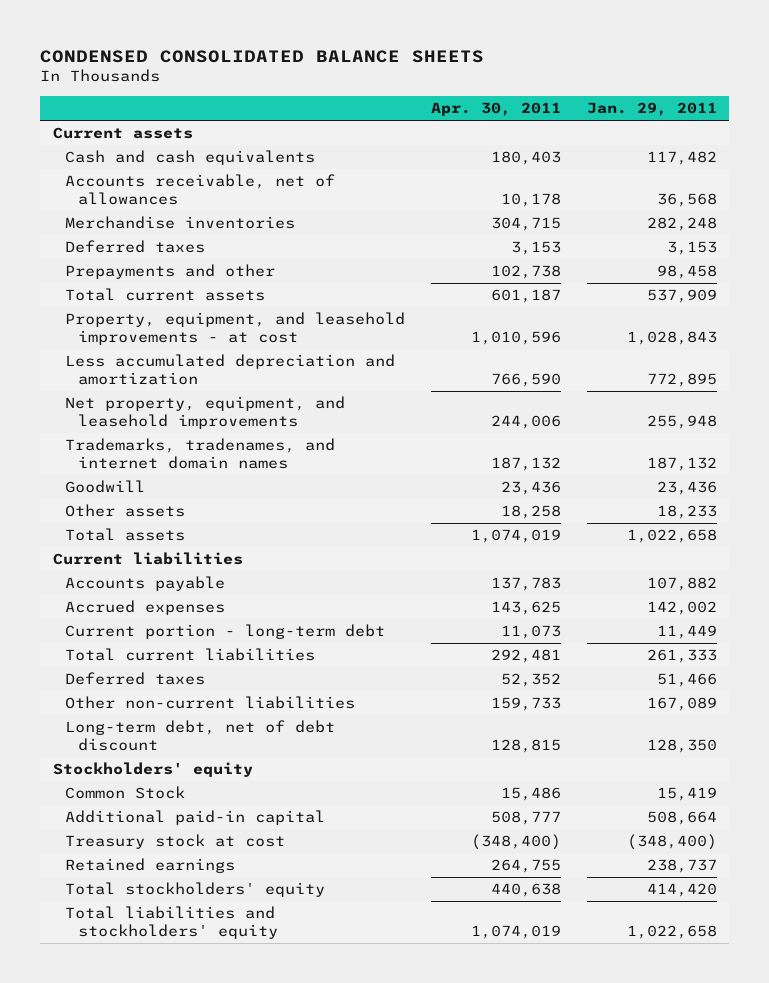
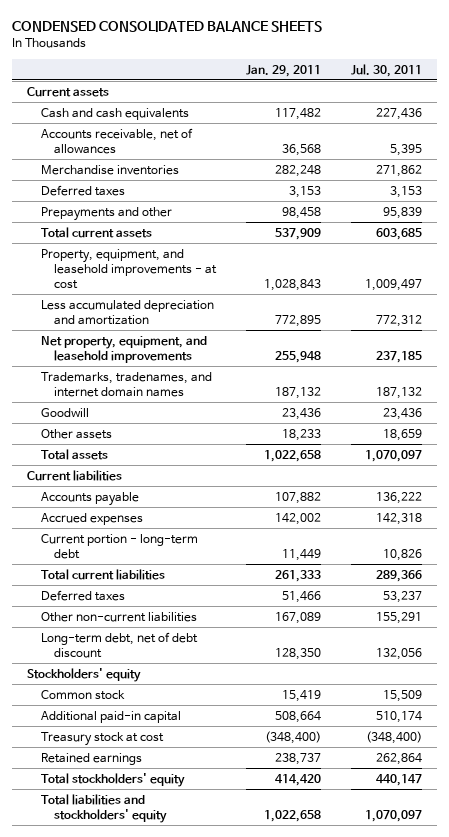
[430,101,561,116] Apr. 30, 2011 -> none
none -> [351,63,423,77] Jul. 30, 2011
[65,786,186,800] Common Stock -> [40,689,125,700] Common stock

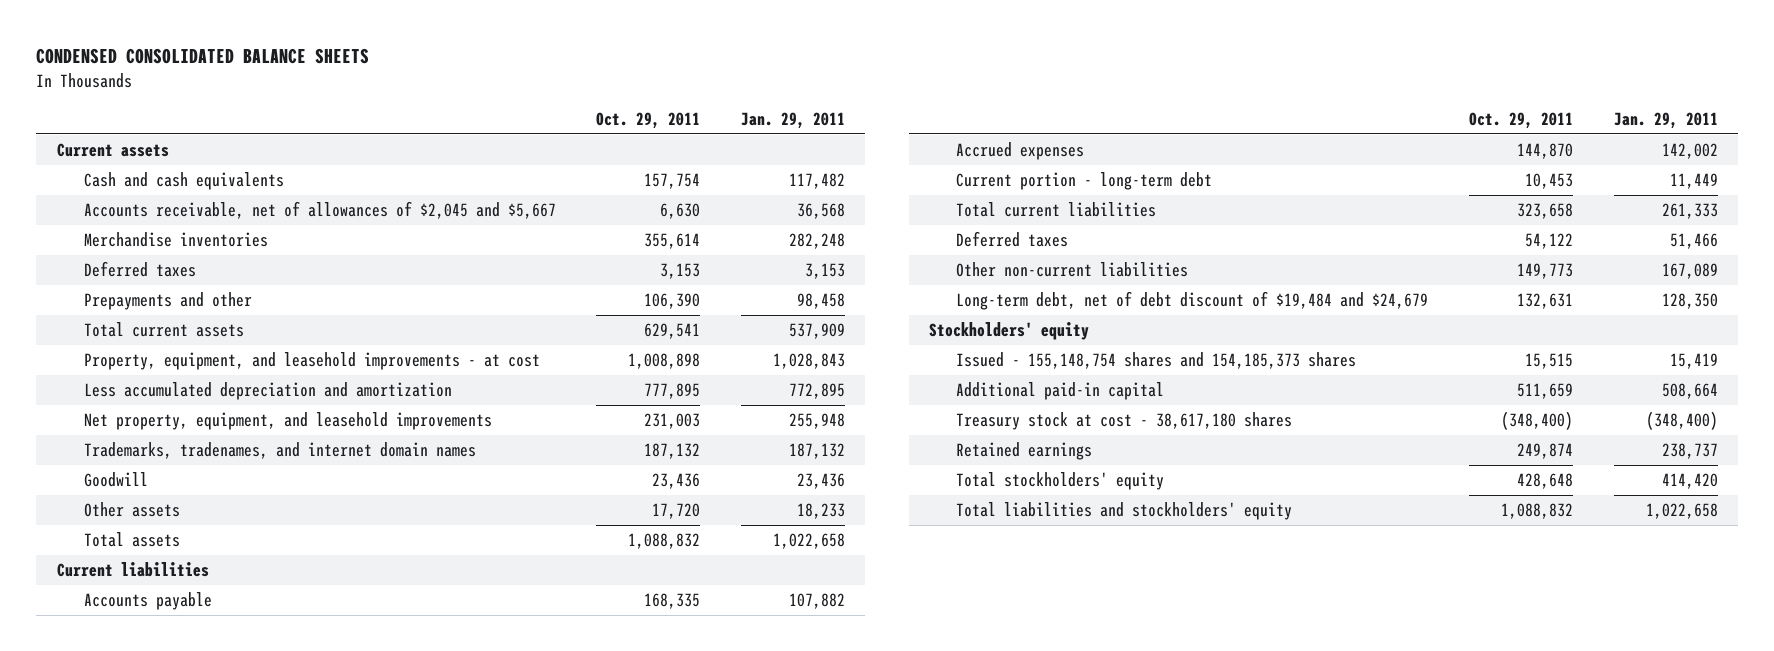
[351,63,423,77] Jul. 30, 2011 -> none
none -> [596,112,701,130] Oct. 29, 2011
[40,127,193,154] Accounts receivable, net of allowances -> [83,200,556,219] Accounts receivable, net of allowances of $2,045 and $5,667
[40,631,198,658] Long-term debt, net of debt discount -> [956,290,1429,310] Long-term debt, net of debt discount of $19,484 and $24,679
[40,689,125,700] Common stock -> [956,351,1357,369] Issued - 155,148,754 shares and 154,185,373 shares
[40,731,164,746] Treasury stock at cost -> [956,411,1293,430] Treasury stock at cost - 38,617,180 shares

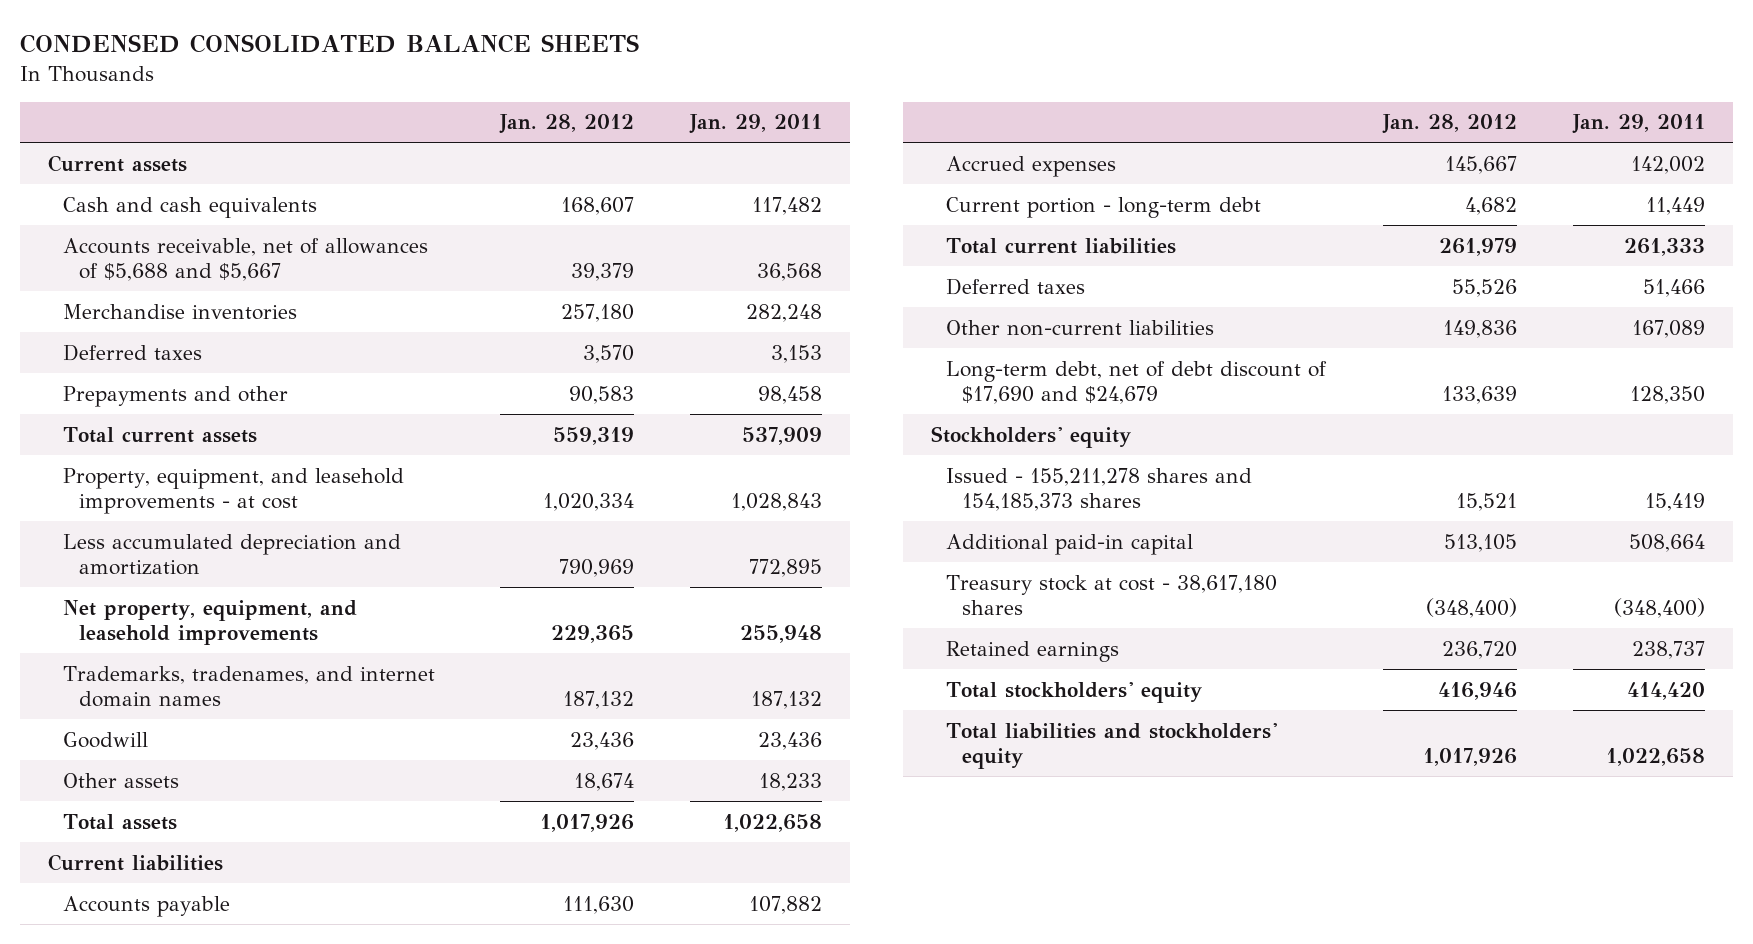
[596,112,701,130] Oct. 29, 2011 -> none
none -> [498,114,634,135] Jan. 28, 2012
[83,200,556,219] Accounts receivable, net of allowances of $2,045 and $5,667 -> [63,237,429,282] Accounts receivable, net of allowances of $5,688 and $5,667
[956,290,1429,310] Long-term debt, net of debt discount of $19,484 and $24,679 -> [946,360,1328,405] Long-term debt, net of debt discount of $17,690 and $24,679
[956,351,1357,369] Issued - 155,148,754 shares and 154,185,373 shares -> [946,467,1253,512] Issued - 155,211,278 shares and 154,185,373 shares

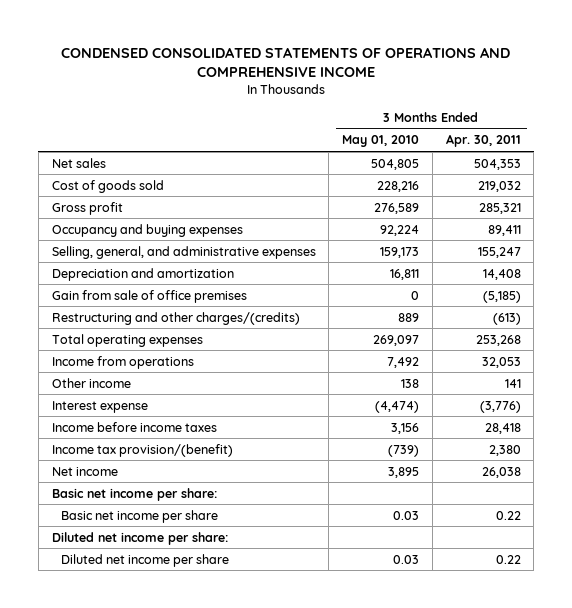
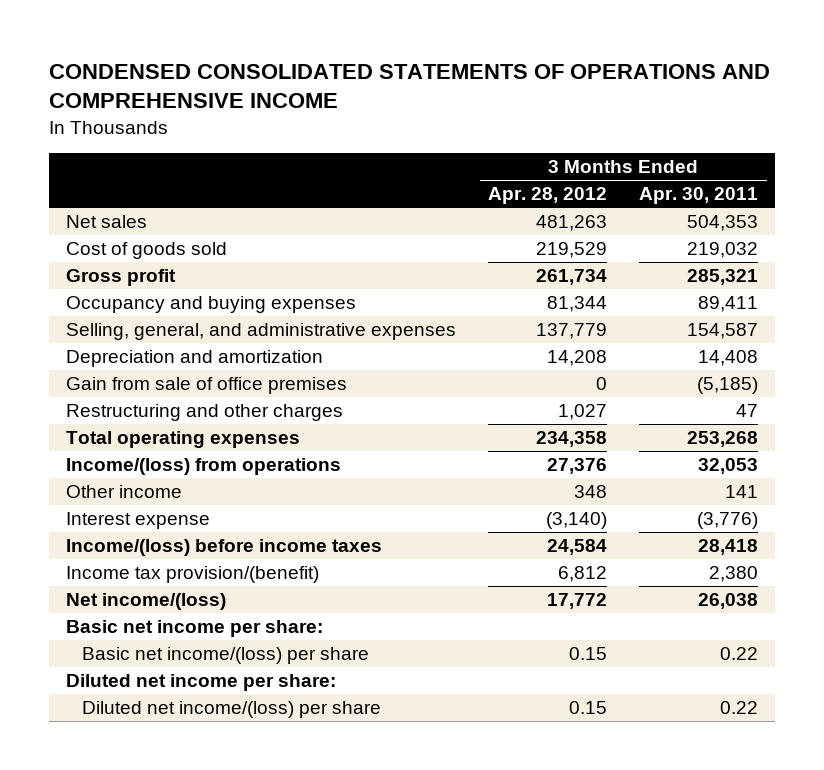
[342,135,420,148] May 01, 2010 -> none
none -> [488,187,608,205] Apr. 28, 2012
[477,246,521,258] 155,247 -> [687,323,759,340] 154,587
[51,311,300,325] Restructuring and other charges/(credits) -> [65,404,343,422] Restructuring and other charges
[492,312,521,325] (613) -> [736,404,759,418] 47
[51,355,194,369] Income from operations -> [65,458,341,476] Income/(loss) from operations
[51,421,217,432] Income before income taxes -> [65,539,382,557] Income/(loss) before income taxes
[51,466,118,476] Net income -> [65,593,226,611] Net income/(loss)
[61,509,219,523] Basic net income per share -> [82,647,370,665] Basic net income/(loss) per share
[61,553,230,567] Diluted net income per share -> [82,701,382,719] Diluted net income/(loss) per share

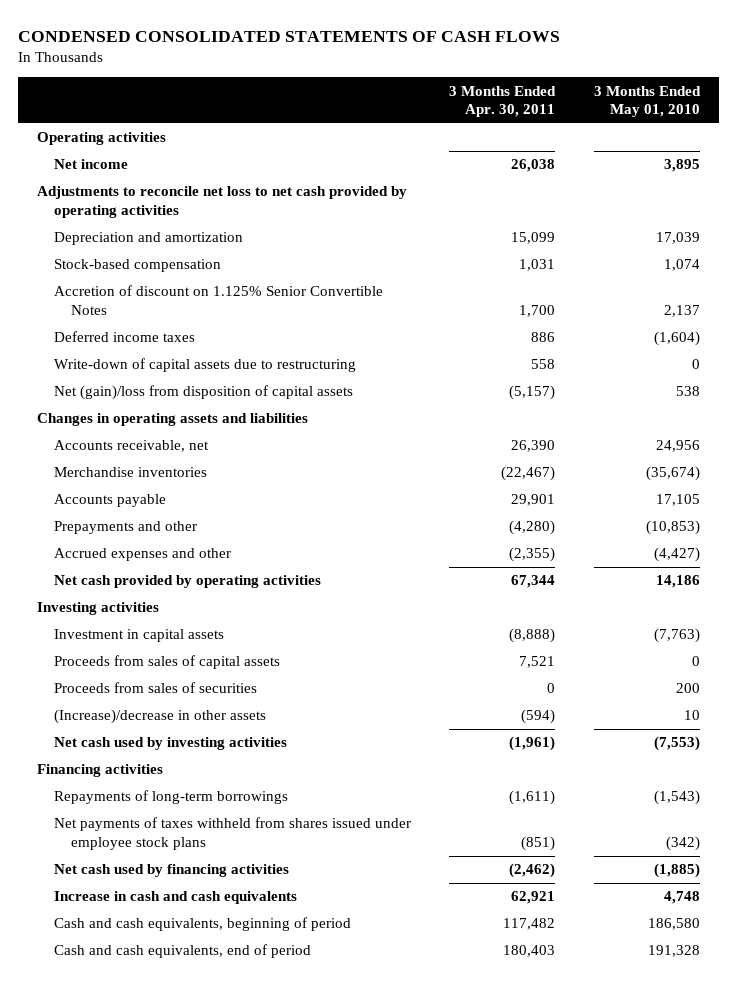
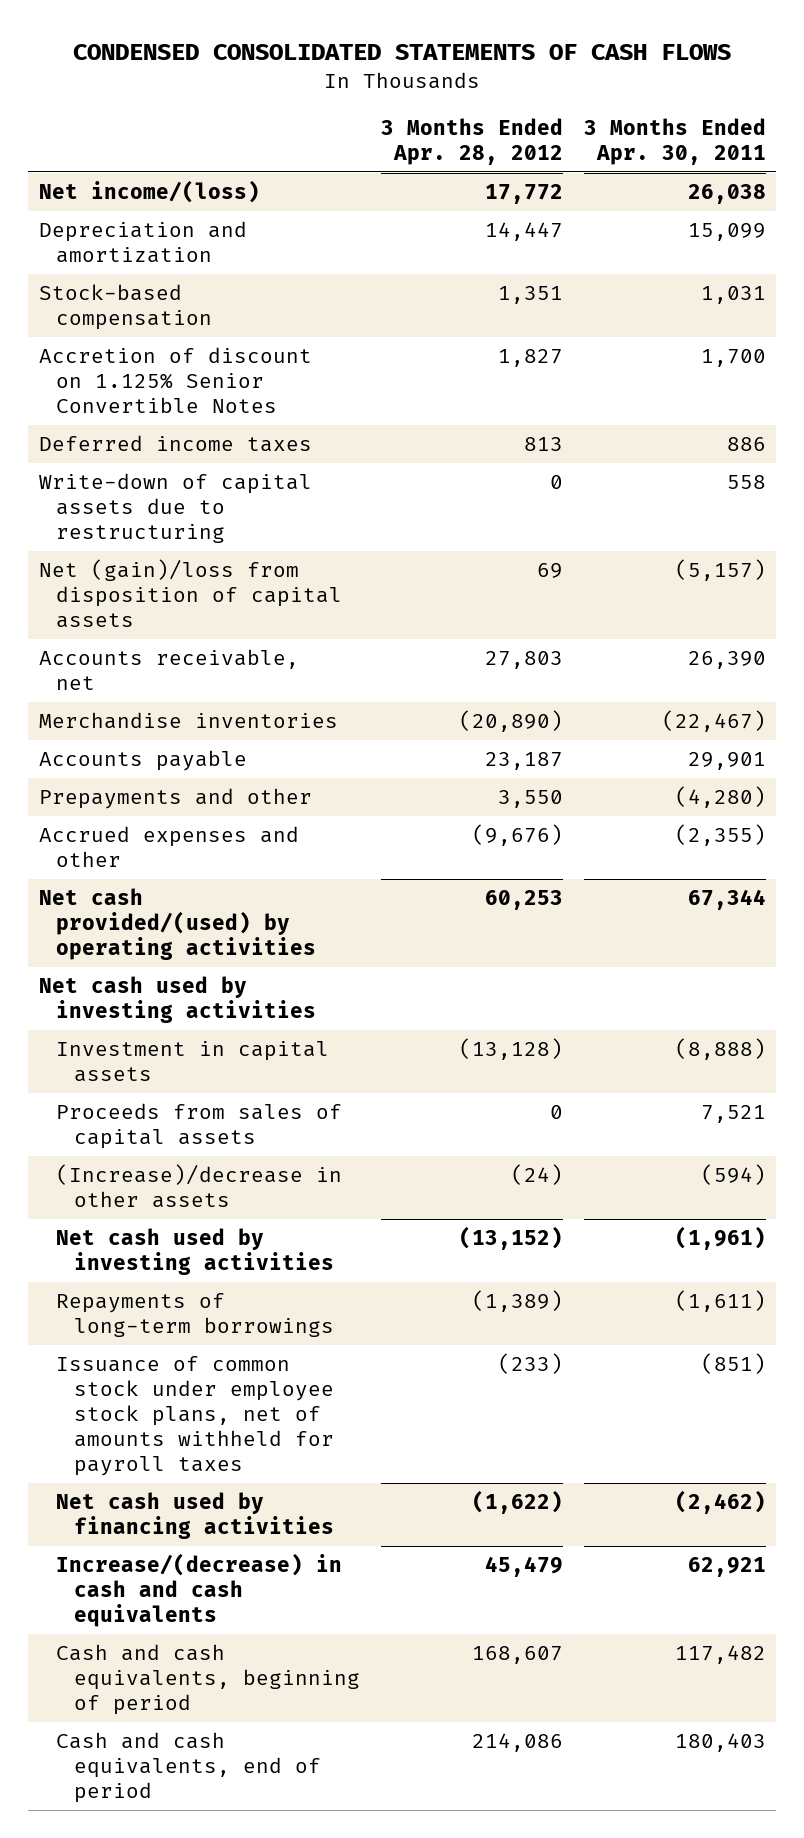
[593,85,701,118] 3 Months Ended May 01, 2010 -> none
none -> [381,117,564,165] 3 Months Ended Apr. 28, 2012
[37,132,167,146] Operating activities -> none
[37,186,408,219] Adjustments to reconcile net loss to net cash provided by operating activities -> none
[54,159,129,170] Net income -> [38,180,260,204] Net income/(loss)
[37,413,309,427] Changes in operating assets and liabilities -> none
[37,602,160,616] Investing activities -> none
[54,575,322,589] Net cash provided by operating activities -> [38,888,317,961] Net cash provided/(used) by operating activities
none -> [38,976,317,1024] Net cash used by investing activities
[54,682,258,694] Proceeds from sales of securities -> none
[37,764,164,778] Financing activities -> none
[54,817,412,851] Net payments of taxes withheld from shares issued under employee stock plans -> [56,1356,335,1477] Issuance of common stock under employee stock plans, net of amounts withheld for payroll taxes
[54,891,298,905] Increase in cash and cash equivalents -> [56,1553,343,1628] Increase/(decrease) in cash and cash equivalents

